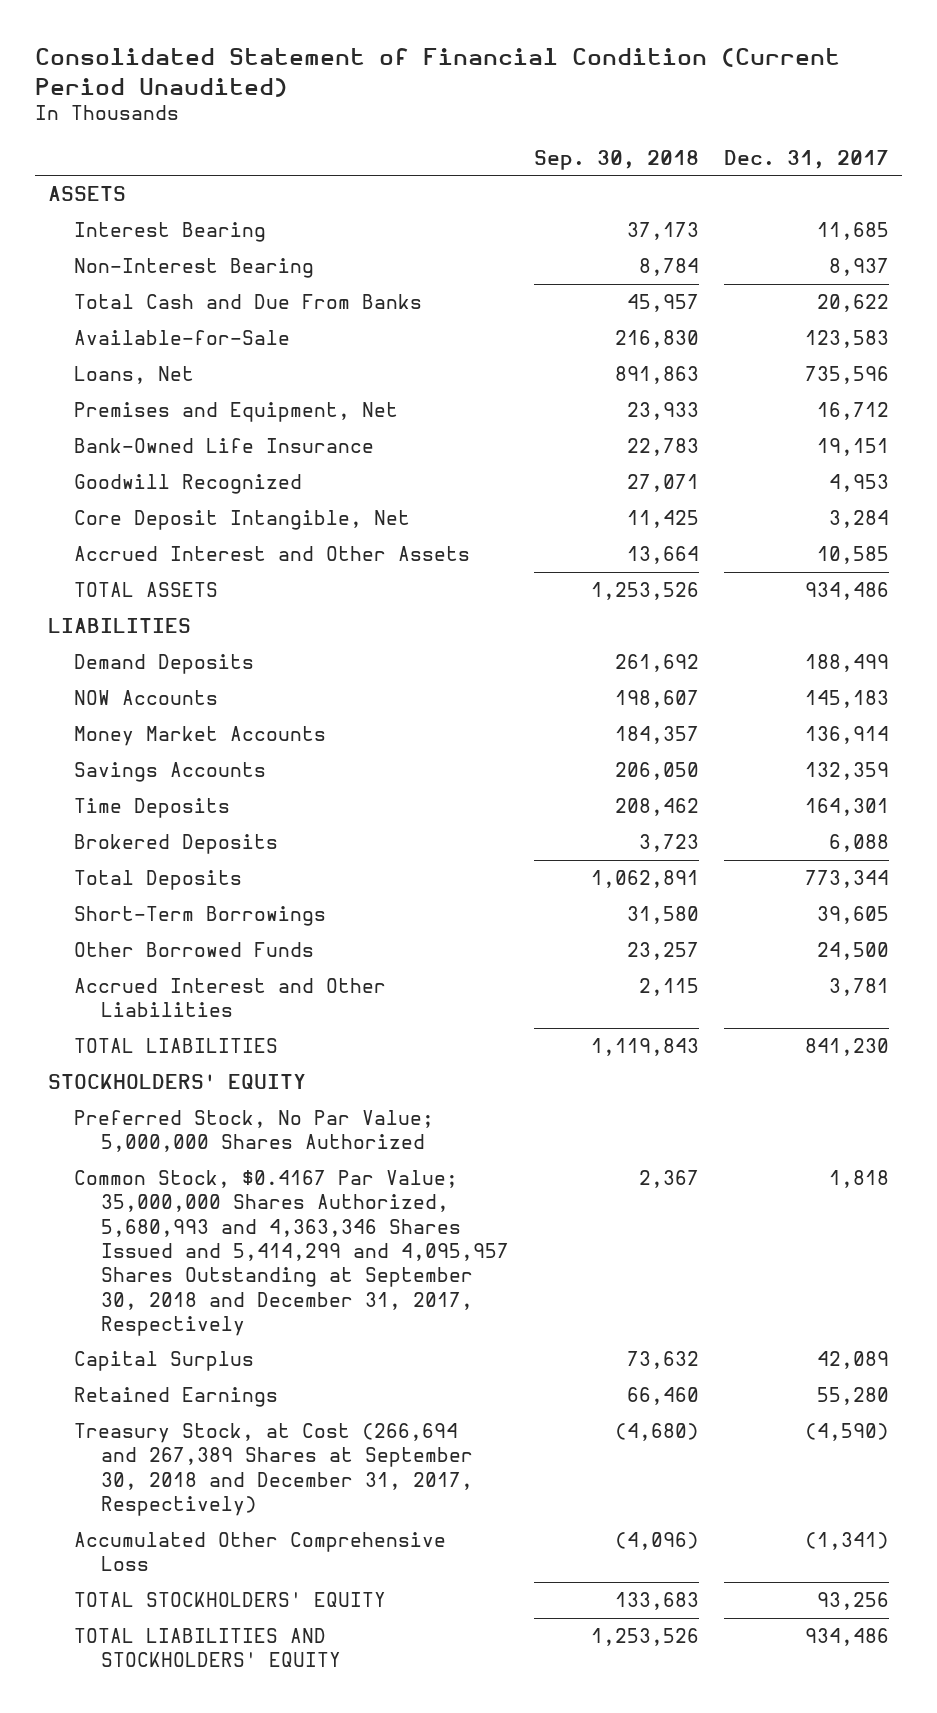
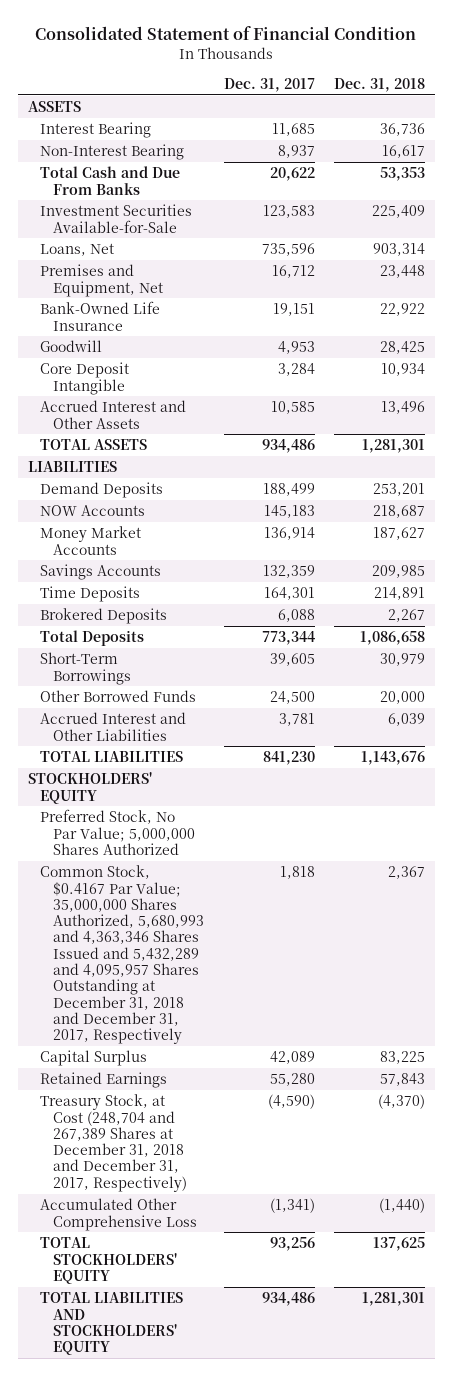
[35,47,841,97] Consolidated Statement of Financial Condition (Current Period Unaudited) -> [35,25,417,40] Consolidated Statement of Financial Condition
[534,149,700,170] Sep. 30, 2018 -> none
none -> [334,77,426,92] Dec. 31, 2018
[74,330,291,346] Available-for-Sale -> [40,204,193,233] Investment Securities Available-for-Sale
[74,474,303,495] Goodwill Recognized -> [40,340,103,353] Goodwill
[74,510,411,531] Core Deposit Intangible, Net -> [40,362,130,395] Core Deposit Intangible
[74,1170,509,1336] Common Stock, $0.4167 Par Value; 35,000,000 Shares Authorized, 5,680,993 and 4,363,346 Shares Issued and 5,414,299 and 4,095,957 Shares Outstanding at September 30, 2018 and December 31, 2017, Respectively -> [40,865,205,1045] Common Stock, $0.4167 Par Value; 35,000,000 Shares Authorized, 5,680,993 and 4,363,346 Shares Issued and 5,432,289 and 4,095,957 Shares Outstanding at December 31, 2018 and December 31, 2017, Respectively
[74,1423,473,1516] Treasury Stock, at Cost (266,694 and 267,389 Shares at September 30, 2018 and December 31, 2017, Respectively) -> [40,1094,188,1192] Treasury Stock, at Cost (248,704 and 267,389 Shares at December 31, 2018 and December 31, 2017, Respectively)

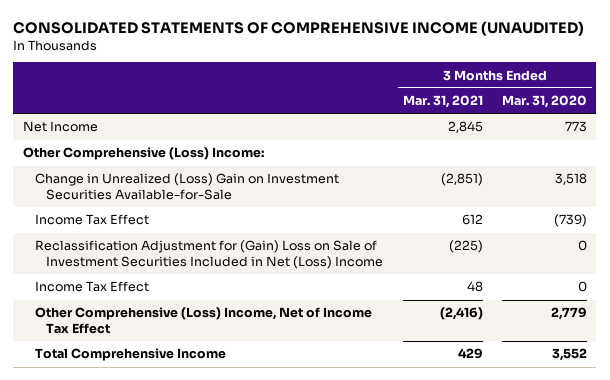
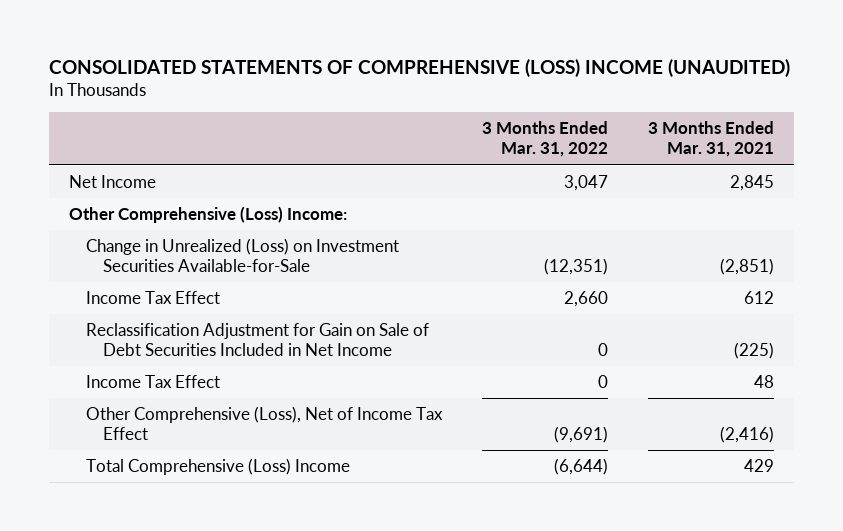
[13,20,585,36] CONSOLIDATED STATEMENTS OF COMPREHENSIVE INCOME (UNAUDITED) -> [48,59,790,78] CONSOLIDATED STATEMENTS OF COMPREHENSIVE (LOSS) INCOME (UNAUDITED)
[501,95,587,109] Mar. 31, 2020 -> none
none -> [482,121,609,158] 3 Months Ended Mar. 31, 2022
[34,173,339,201] Change in Unrealized (Loss) Gain on Investment Securities Available-for-Sale -> [86,238,400,273] Change in Unrealized (Loss) on Investment Securities Available-for-Sale
[34,240,384,270] Reclassification Adjustment for (Gain) Loss on Sale of Investment Securities Included in Net (Loss) Income -> [86,323,430,357] Reclassification Adjustment for Gain on Sale of Debt Securities Included in Net Income
[34,307,372,335] Other Comprehensive (Loss) Income, Net of Income Tax Effect -> [86,406,444,441] Other Comprehensive (Loss), Net of Income Tax Effect
[34,348,226,362] Total Comprehensive Income -> [86,458,351,476] Total Comprehensive (Loss) Income

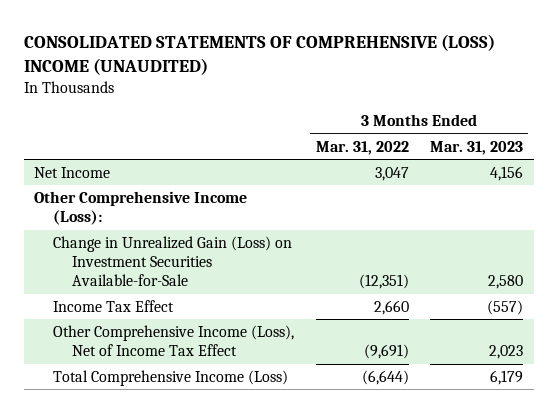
[648,121,775,158] 3 Months Ended Mar. 31, 2021 -> none
none -> [430,140,524,155] Mar. 31, 2023
[68,206,347,224] Other Comprehensive (Loss) Income: -> [34,191,248,226] Other Comprehensive Income (Loss):
[86,238,400,273] Change in Unrealized (Loss) on Investment Securities Available-for-Sale -> [52,236,292,287] Change in Unrealized Gain (Loss) on Investment Securities Available-for-Sale
[86,323,430,357] Reclassification Adjustment for Gain on Sale of Debt Securities Included in Net Income -> none
[86,375,221,389] Income Tax Effect -> none
[86,406,444,441] Other Comprehensive (Loss), Net of Income Tax Effect -> [52,325,294,357] Other Comprehensive Income (Loss), Net of Income Tax Effect
[86,458,351,476] Total Comprehensive (Loss) Income -> [52,370,288,387] Total Comprehensive Income (Loss)

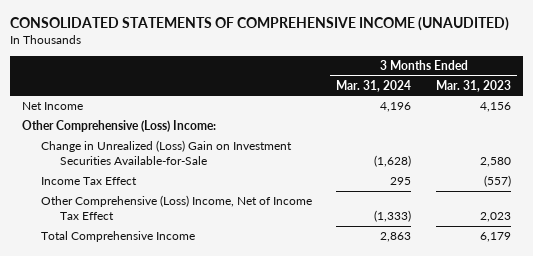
[23,33,495,75] CONSOLIDATED STATEMENTS OF COMPREHENSIVE (LOSS) INCOME (UNAUDITED) -> [9,17,509,32] CONSOLIDATED STATEMENTS OF COMPREHENSIVE INCOME (UNAUDITED)
[315,140,409,155] Mar. 31, 2022 -> none
none -> [336,79,412,92] Mar. 31, 2024
[34,191,248,226] Other Comprehensive Income (Loss): -> [21,120,216,133] Other Comprehensive (Loss) Income:
[52,236,292,287] Change in Unrealized Gain (Loss) on Investment Securities Available-for-Sale -> [40,140,292,166] Change in Unrealized (Loss) Gain on Investment Securities Available-for-Sale
[52,325,294,357] Other Comprehensive Income (Loss), Net of Income Tax Effect -> [40,195,312,221] Other Comprehensive (Loss) Income, Net of Income Tax Effect
[52,370,288,387] Total Comprehensive Income (Loss) -> [40,231,195,243] Total Comprehensive Income

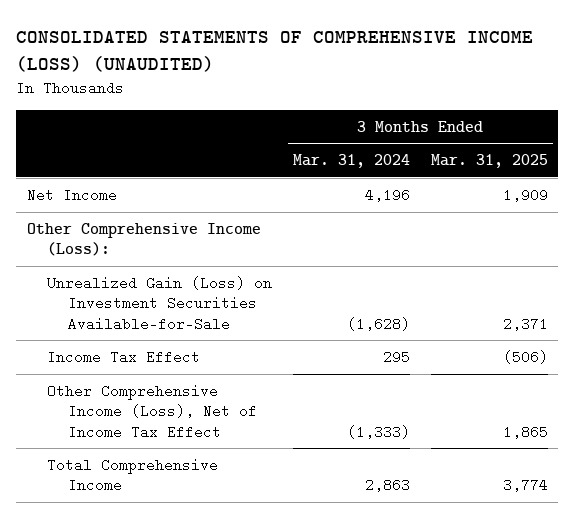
[9,17,509,32] CONSOLIDATED STATEMENTS OF COMPREHENSIVE INCOME (UNAUDITED) -> [16,30,534,72] CONSOLIDATED STATEMENTS OF COMPREHENSIVE INCOME (LOSS) (UNAUDITED)
[436,79,512,92] Mar. 31, 2023 -> none
none -> [430,154,548,169] Mar. 31, 2025
[21,120,216,133] Other Comprehensive (Loss) Income: -> [26,222,261,257] Other Comprehensive Income (Loss):
[40,140,292,166] Change in Unrealized (Loss) Gain on Investment Securities Available-for-Sale -> [47,275,273,331] Unrealized Gain (Loss) on Investment Securities Available-for-Sale
[40,195,312,221] Other Comprehensive (Loss) Income, Net of Income Tax Effect -> [47,383,258,439] Other Comprehensive Income (Loss), Net of Income Tax Effect

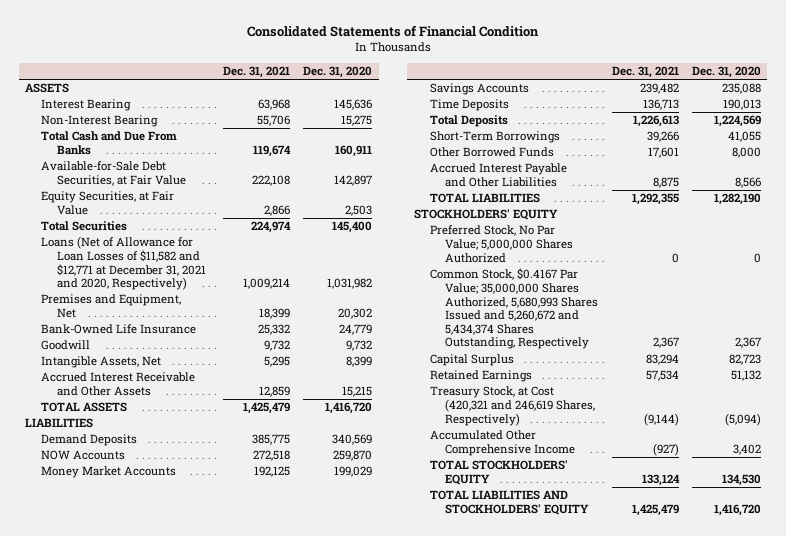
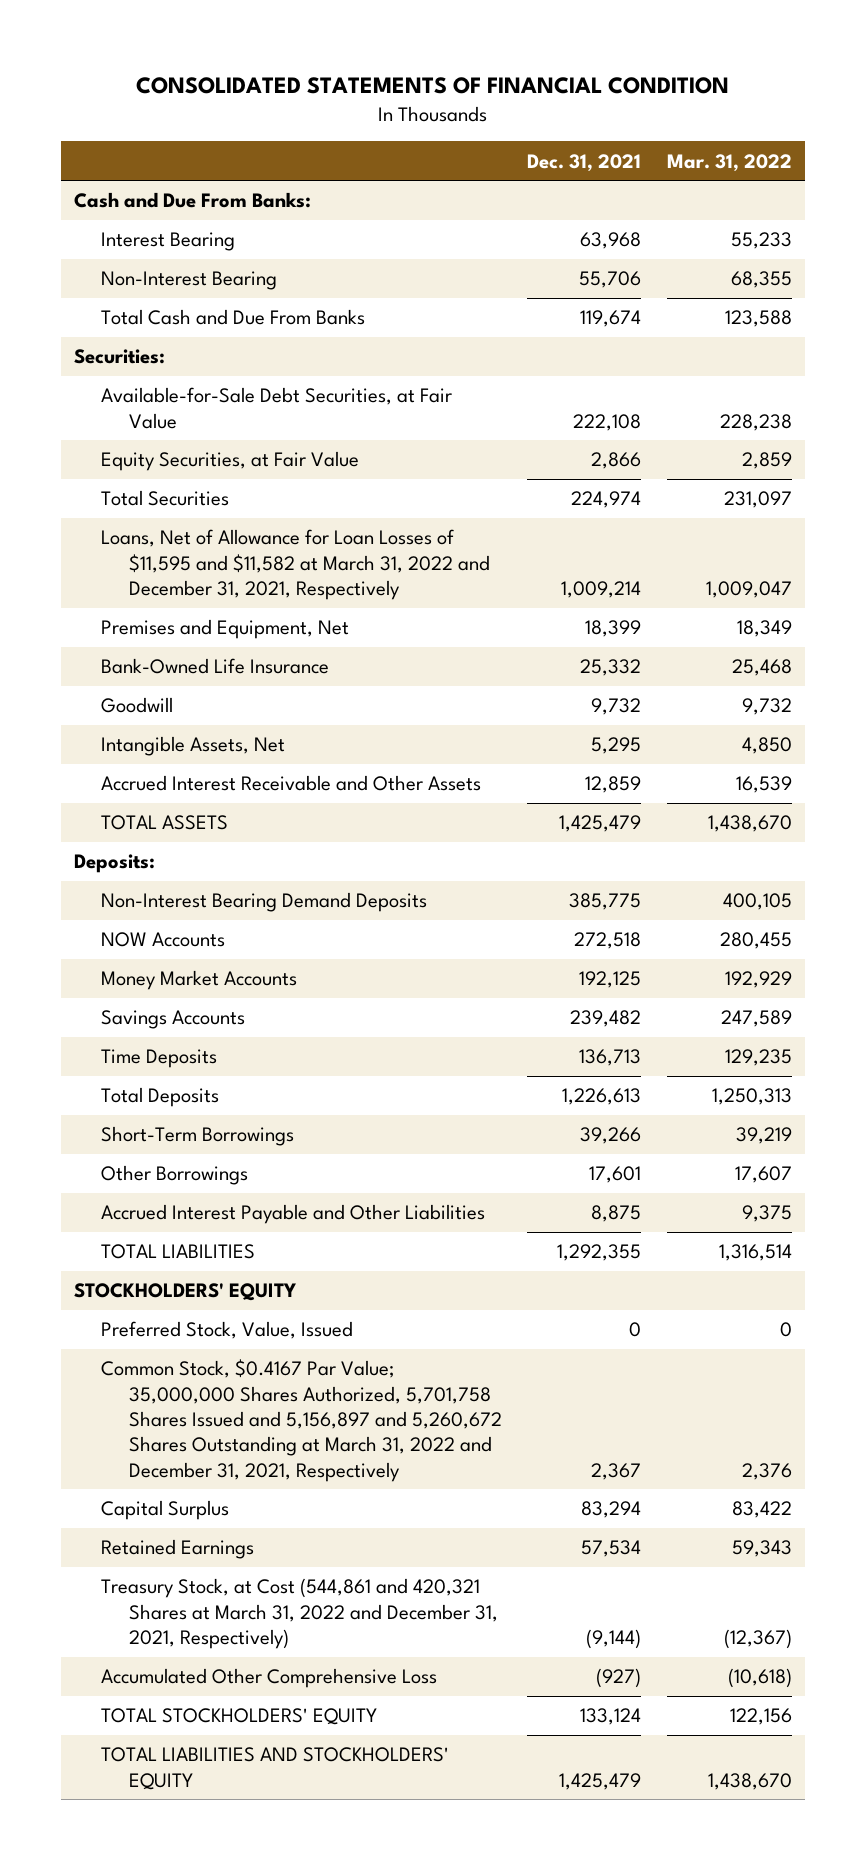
[247,25,540,38] Consolidated Statements of Financial Condition -> [135,76,729,94] CONSOLIDATED STATEMENTS OF FINANCIAL CONDITION
[303,66,373,79] Dec. 31, 2020 -> none
none -> [667,153,793,172] Mar. 31, 2022
[25,83,70,94] ASSETS -> none
none -> [73,192,311,209] Cash and Due From Banks:
none -> [73,349,165,365] Securities:
[41,236,206,291] Loans (Net of Allowance for Loan Losses of $11,582 and $12,771 at December 31, 2021 and 2020, Respectively) -> [101,529,490,601] Loans, Net of Allowance for Loan Losses of $11,595 and $11,582 at March 31, 2022 and December 31, 2021, Respectively
[25,418,94,429] LIABILITIES -> none
none -> [73,854,155,874] Deposits:
[41,434,138,447] Demand Deposits -> [101,892,428,913] Non-Interest Bearing Demand Deposits
[429,147,554,158] Other Borrowed Funds -> [101,1165,249,1186] Other Borrowings
[429,225,574,263] Preferred Stock, No Par Value; 5,000,000 Shares Authorized -> [101,1321,354,1340] Preferred Stock, Value, Issued
[429,268,599,350] Common Stock, $0.4167 Par Value; 35,000,000 Shares Authorized, 5,680,993 Shares Issued and 5,260,672 and 5,434,374 Shares Outstanding, Respectively -> [101,1359,502,1482] Common Stock, $0.4167 Par Value; 35,000,000 Shares Authorized, 5,701,758 Shares Issued and 5,156,897 and 5,260,672 Shares Outstanding at March 31, 2022 and December 31, 2021, Respectively
[429,386,596,426] Treasury Stock, at Cost (420,321 and 246,619 Shares, Respectively) -> [101,1578,498,1650] Treasury Stock, at Cost (544,861 and 420,321 Shares at March 31, 2022 and December 31, 2021, Respectively)
[429,430,576,456] Accumulated Other Comprehensive Income -> [101,1668,438,1689] Accumulated Other Comprehensive Loss

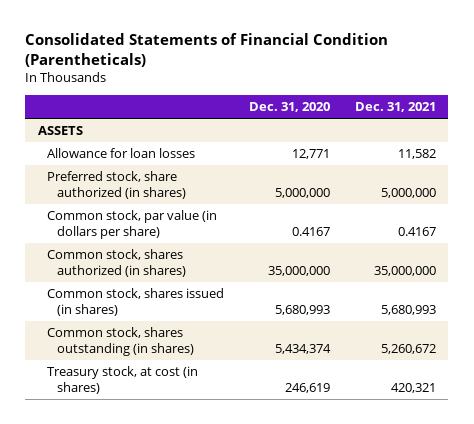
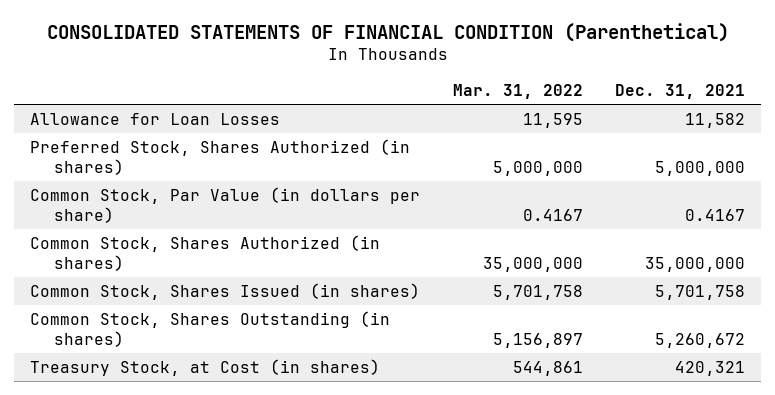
[25,32,389,67] Consolidated Statements of Financial Condition (Parentheticals) -> [46,22,729,42] CONSOLIDATED STATEMENTS OF FINANCIAL CONDITION (Parenthetical)
[249,102,331,113] Dec. 31, 2020 -> none
none -> [452,84,583,100] Mar. 31, 2022
[37,126,83,136] ASSETS -> none
[47,148,196,159] Allowance for loan losses -> [30,112,281,125] Allowance for Loan Losses
[47,171,187,199] Preferred stock, share authorized (in shares) -> [30,138,411,175] Preferred Stock, Shares Authorized (in shares)
[47,210,218,239] Common stock, par value (in dollars per share) -> [30,186,421,223] Common Stock, Par Value (in dollars per share)
[47,249,187,277] Common stock, shares authorized (in shares) -> [30,234,381,271] Common Stock, Shares Authorized (in shares)
[47,288,225,316] Common stock, shares issued (in shares) -> [30,282,421,300] Common Stock, Shares Issued (in shares)
[381,304,437,315] 5,680,993 -> [655,284,746,300] 5,701,758
[47,327,195,356] Common stock, shares outstanding (in shares) -> [30,310,391,347] Common Stock, Shares Outstanding (in shares)
[47,366,199,394] Treasury stock, at cost (in shares) -> [30,358,381,376] Treasury Stock, at Cost (in shares)

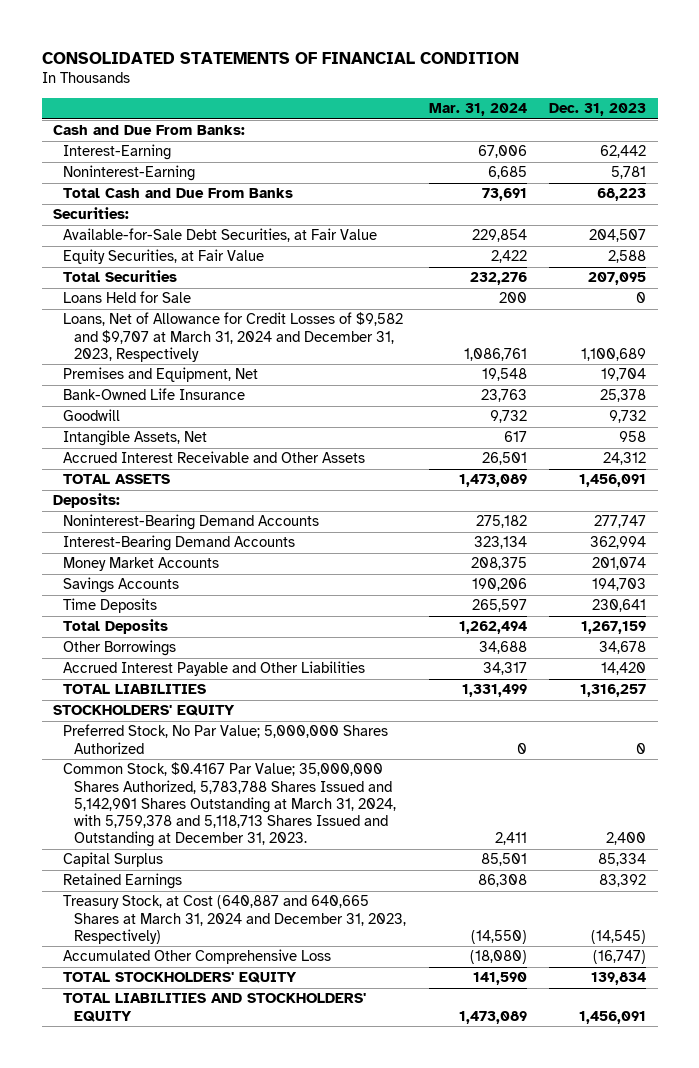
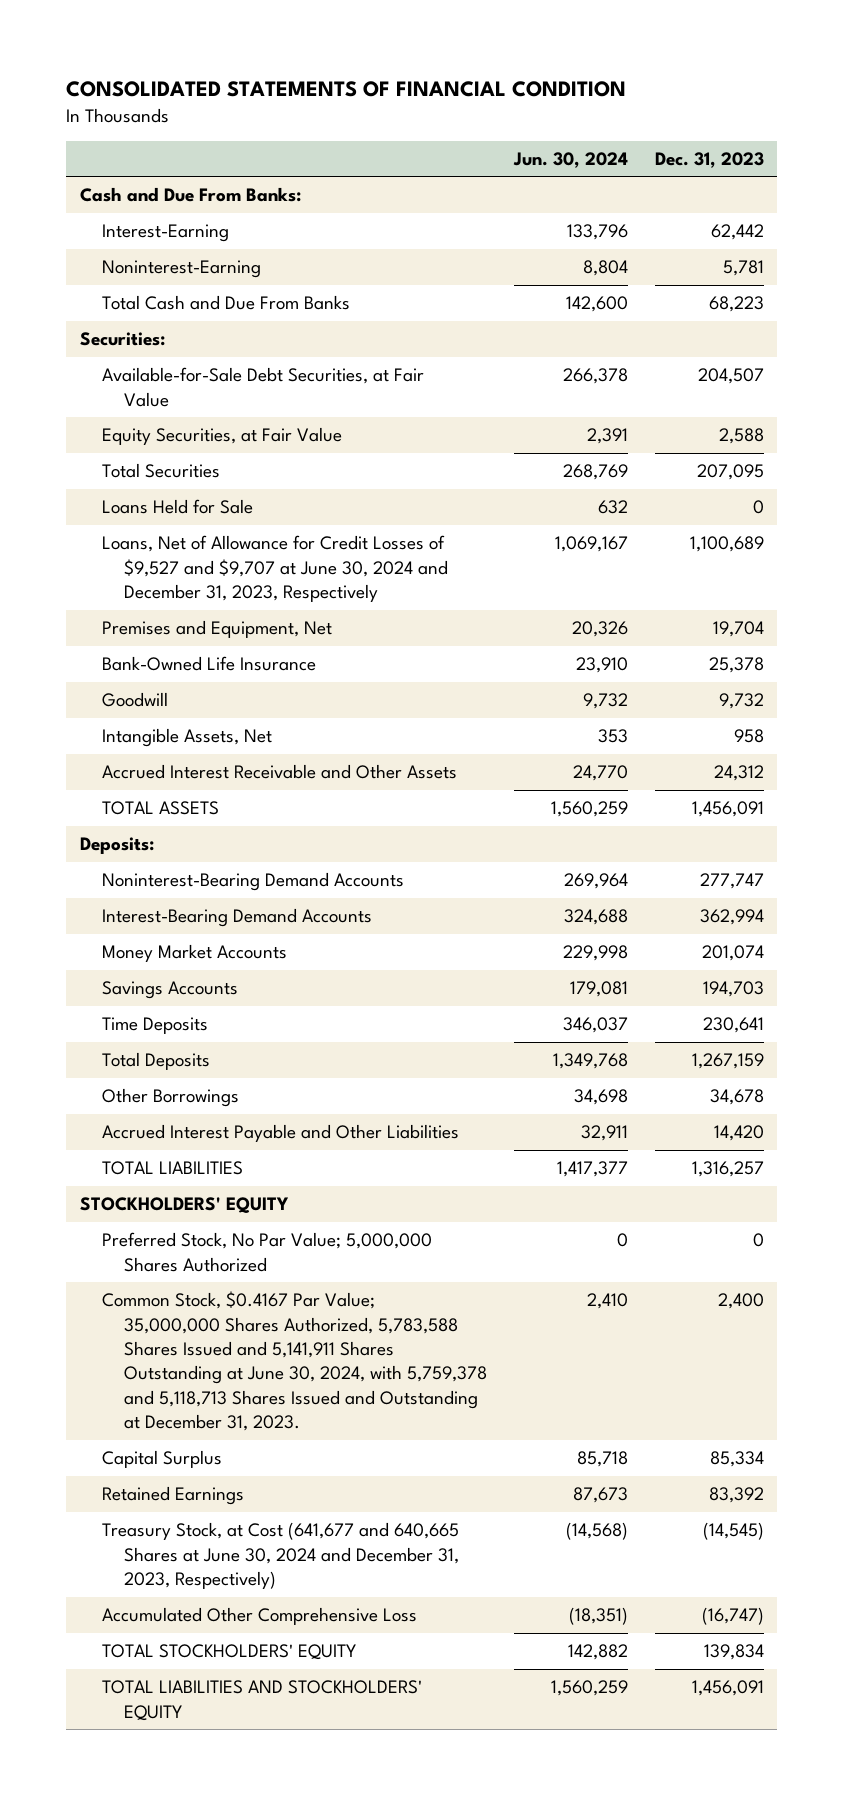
[428,103,527,117] Mar. 31, 2024 -> none
none -> [513,151,629,168] Jun. 30, 2024
[63,312,404,362] Loans, Net of Allowance for Credit Losses of $9,582 and $9,707 at March 31, 2024 and December 31, 2023, Respectively -> [101,535,449,602] Loans, Net of Allowance for Credit Losses of $9,527 and $9,707 at June 30, 2024 and December 31, 2023, Respectively
[63,762,396,847] Common Stock, $0.4167 Par Value; 35,000,000 Shares Authorized, 5,783,788 Shares Issued and 5,142,901 Shares Outstanding at March 31, 2024, with 5,759,378 and 5,118,713 Shares Issued and Outstanding at December 31, 2023. -> [101,1291,488,1432] Common Stock, $0.4167 Par Value; 35,000,000 Shares Authorized, 5,783,588 Shares Issued and 5,141,911 Shares Outstanding at June 30, 2024, with 5,759,378 and 5,118,713 Shares Issued and Outstanding at December 31, 2023.
[63,895,406,944] Treasury Stock, at Cost (640,887 and 640,665 Shares at March 31, 2024 and December 31, 2023, Respectively) -> [101,1522,460,1589] Treasury Stock, at Cost (641,677 and 640,665 Shares at June 30, 2024 and December 31, 2023, Respectively)

